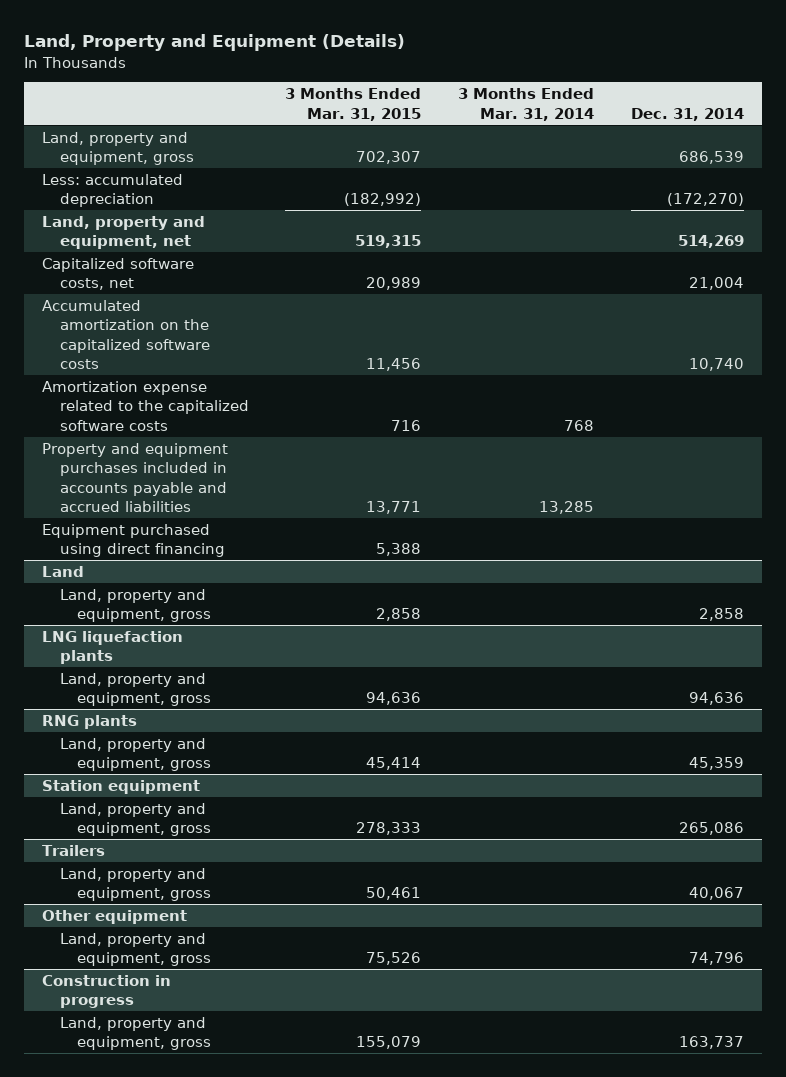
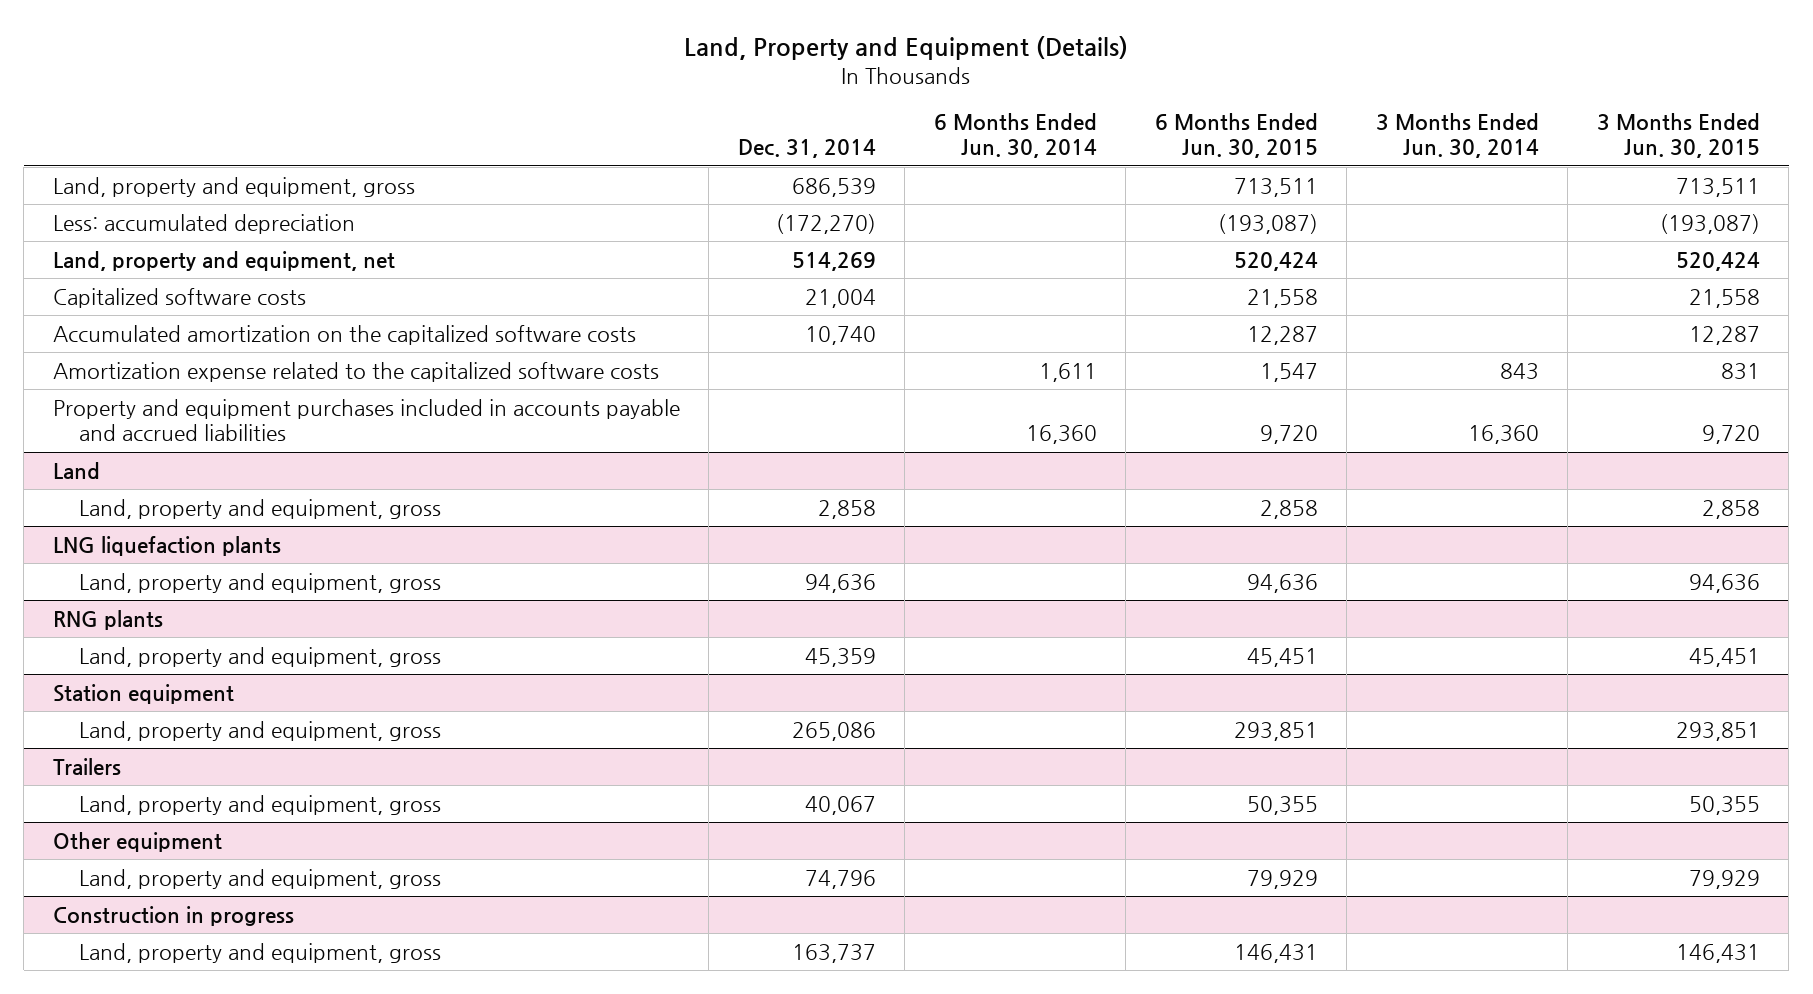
[285,88,422,121] 3 Months Ended Mar. 31, 2015 -> none
[458,88,595,121] 3 Months Ended Mar. 31, 2014 -> none
none -> [933,112,1097,159] 6 Months Ended Jun. 30, 2014
none -> [1154,112,1318,159] 6 Months Ended Jun. 30, 2015
none -> [1375,112,1539,159] 3 Months Ended Jun. 30, 2014
none -> [1596,112,1760,159] 3 Months Ended Jun. 30, 2015
[42,257,195,291] Capitalized software costs, net -> [52,287,306,308] Capitalized software costs
[42,523,225,558] Equipment purchased using direct financing -> none

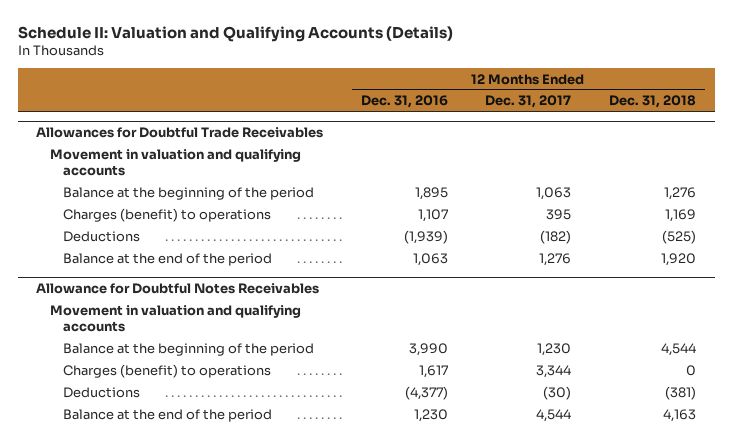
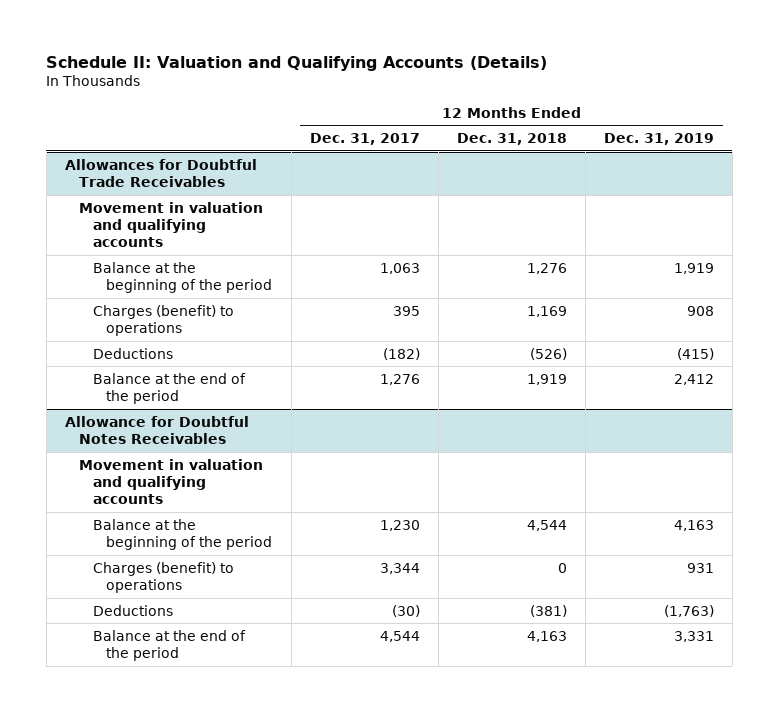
[360,95,448,109] Dec. 31, 2016 -> none
none -> [603,133,714,146] Dec. 31, 2019
[661,229,696,244] (525) -> [529,347,567,360] (526)
[660,252,696,266] 1,920 -> [526,373,567,385] 1,919

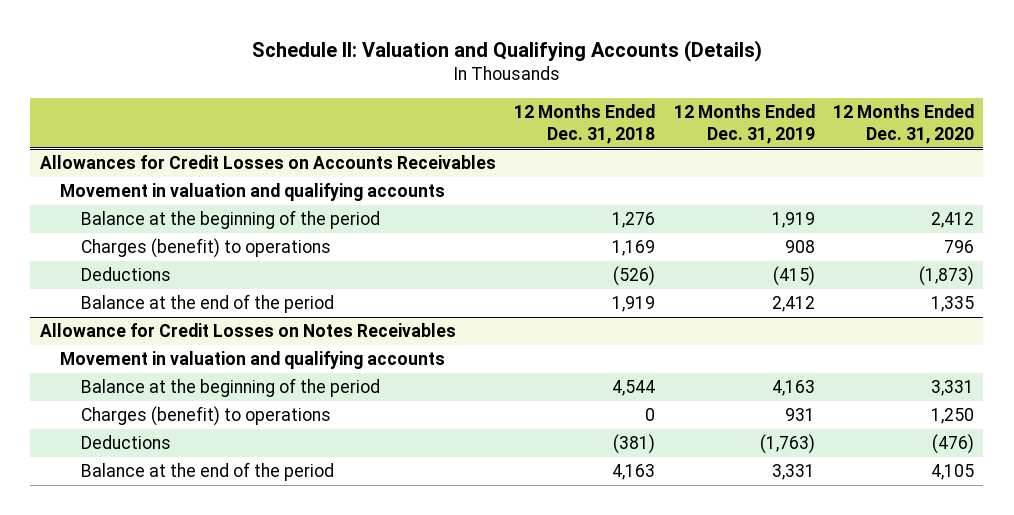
[309,133,420,146] Dec. 31, 2017 -> none
none -> [833,103,975,145] 12 Months Ended Dec. 31, 2020
[64,158,257,188] Allowances for Doubtful Trade Receivables -> [39,155,496,170] Allowances for Credit Losses on Accounts Receivables
[64,415,249,445] Allowance for Doubtful Notes Receivables -> [39,323,456,338] Allowance for Credit Losses on Notes Receivables

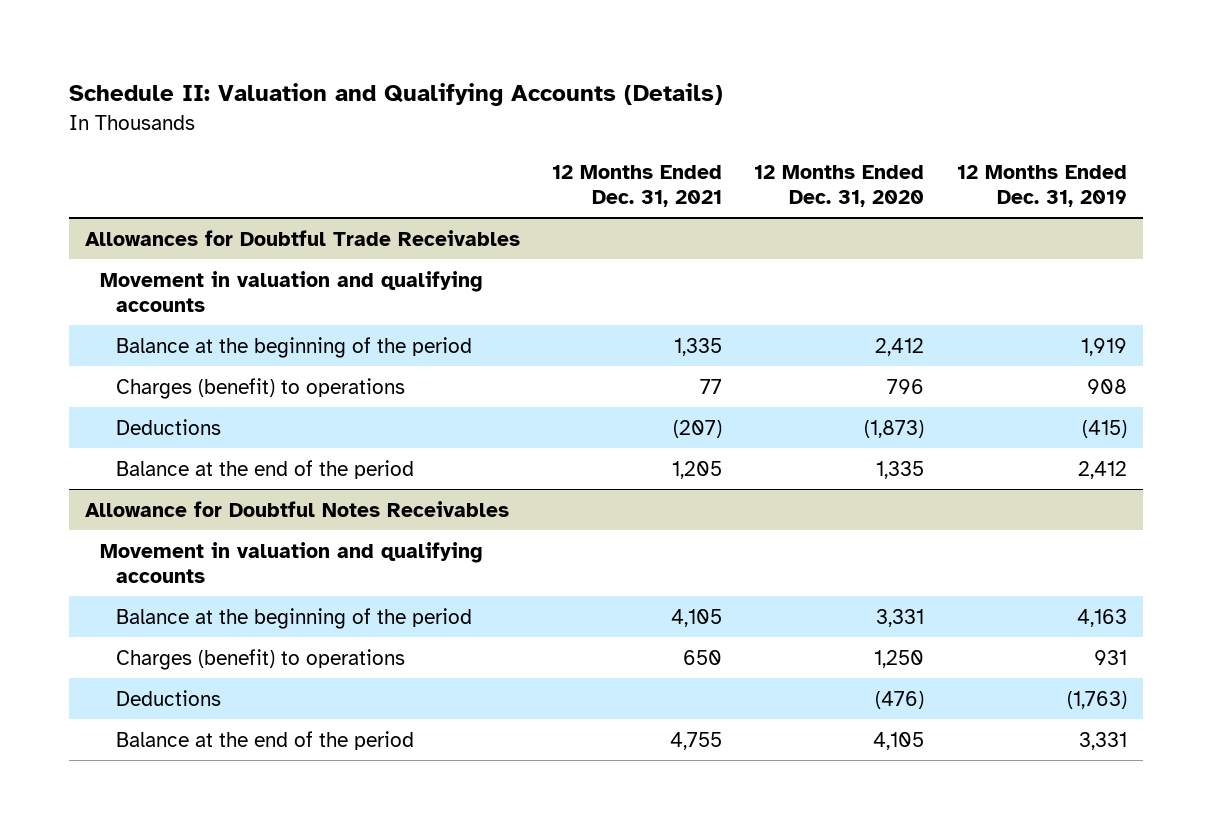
[514,103,656,145] 12 Months Ended Dec. 31, 2018 -> none
none -> [552,164,723,207] 12 Months Ended Dec. 31, 2021
[39,155,496,170] Allowances for Credit Losses on Accounts Receivables -> [84,229,520,246] Allowances for Doubtful Trade Receivables
[39,323,456,338] Allowance for Credit Losses on Notes Receivables -> [84,500,509,517] Allowance for Doubtful Notes Receivables

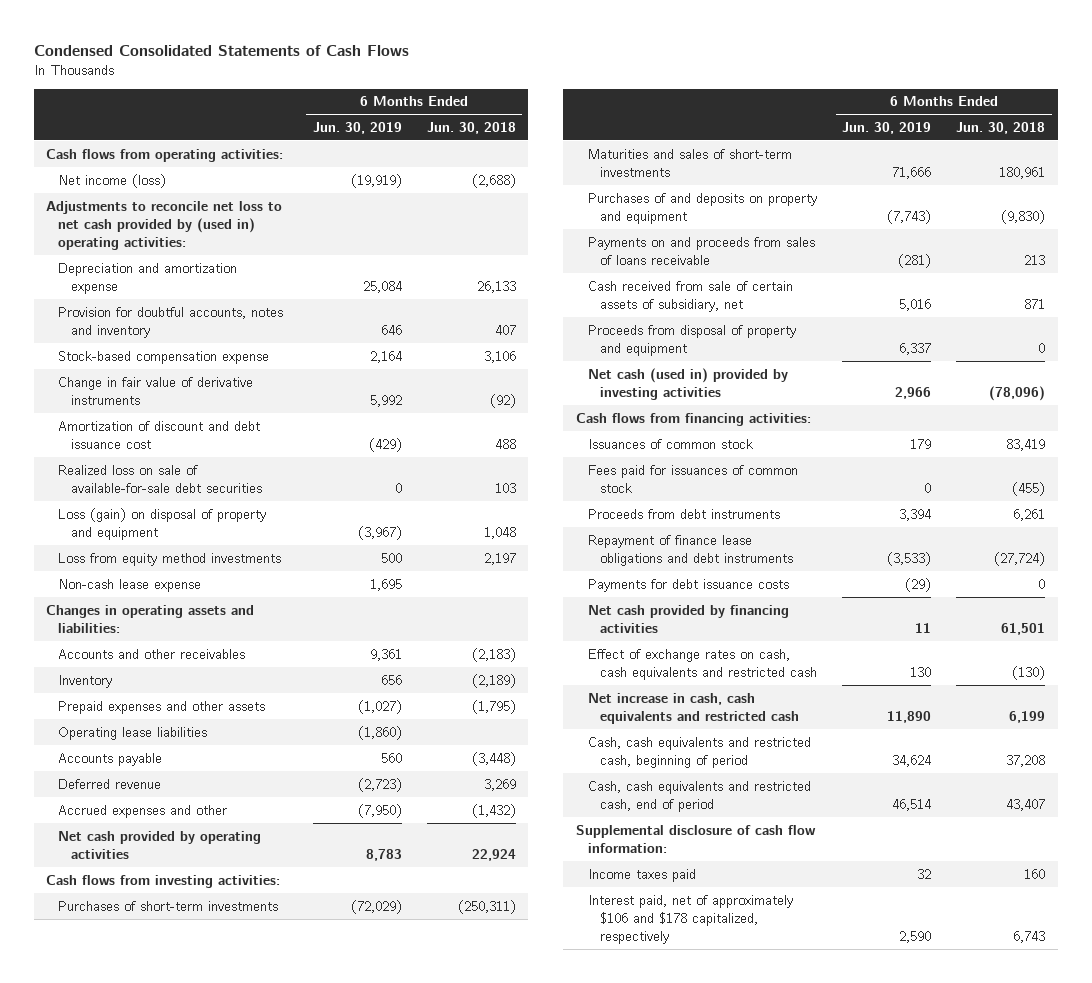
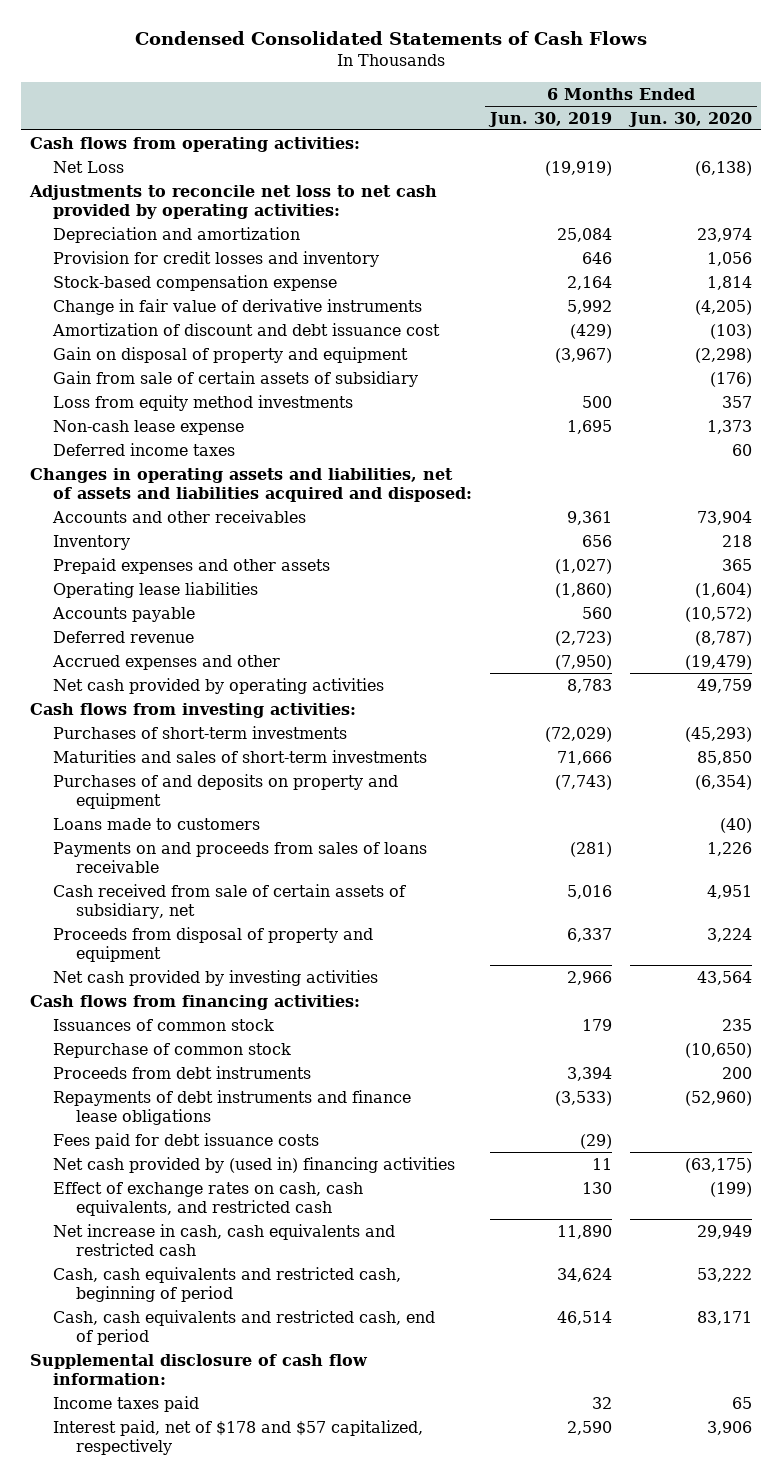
[426,121,516,134] Jun. 30, 2018 -> none
none -> [628,111,753,127] Jun. 30, 2020
[58,173,167,188] Net income (loss) -> [52,160,124,173] Net Loss
[46,200,283,250] Adjustments to reconcile net loss to net cash provided by (used in) operating activities: -> [29,184,438,219] Adjustments to reconcile net loss to net cash provided by operating activities:
[58,262,238,294] Depreciation and amortization expense -> [52,226,300,243] Depreciation and amortization
[58,306,284,338] Provision for doubtful accounts, notes and inventory -> [52,250,379,267] Provision for credit losses and inventory
[58,464,262,493] Realized loss on sale of available-for-sale debt securities -> none
[58,507,267,540] Loss (gain) on disposal of property and equipment -> [52,346,408,363] Gain on disposal of property and equipment
none -> [52,370,418,387] Gain from sale of certain assets of subsidiary
none -> [52,442,235,456] Deferred income taxes
[46,604,255,633] Changes in operating assets and liabilities: -> [30,467,472,502] Changes in operating assets and liabilities, net of assets and liabilities acquired and disposed:
none -> [52,817,260,830] Loans made to customers
[588,367,789,400] Net cash (used in) provided by investing activities -> [52,969,378,986] Net cash provided by investing activities
[588,464,799,493] Fees paid for issuances of common stock -> none
none -> [52,1042,291,1058] Repurchase of common stock
[588,534,794,566] Repayment of finance lease obligations and debt instruments -> [52,1089,411,1125] Repayments of debt instruments and finance lease obligations
[588,578,790,592] Payments for debt issuance costs -> [52,1132,319,1149] Fees paid for debt issuance costs
[588,604,790,633] Net cash provided by financing activities -> [52,1156,455,1173] Net cash provided by (used in) financing activities
[588,648,818,680] Effect of exchange rates on cash, cash equivalents and restricted cash -> [52,1181,363,1216] Effect of exchange rates on cash, cash equivalents, and restricted cash
[588,894,794,944] Interest paid, net of approximately $106 and $178 capitalized, respectively -> [52,1419,423,1455] Interest paid, net of $178 and $57 capitalized, respectively

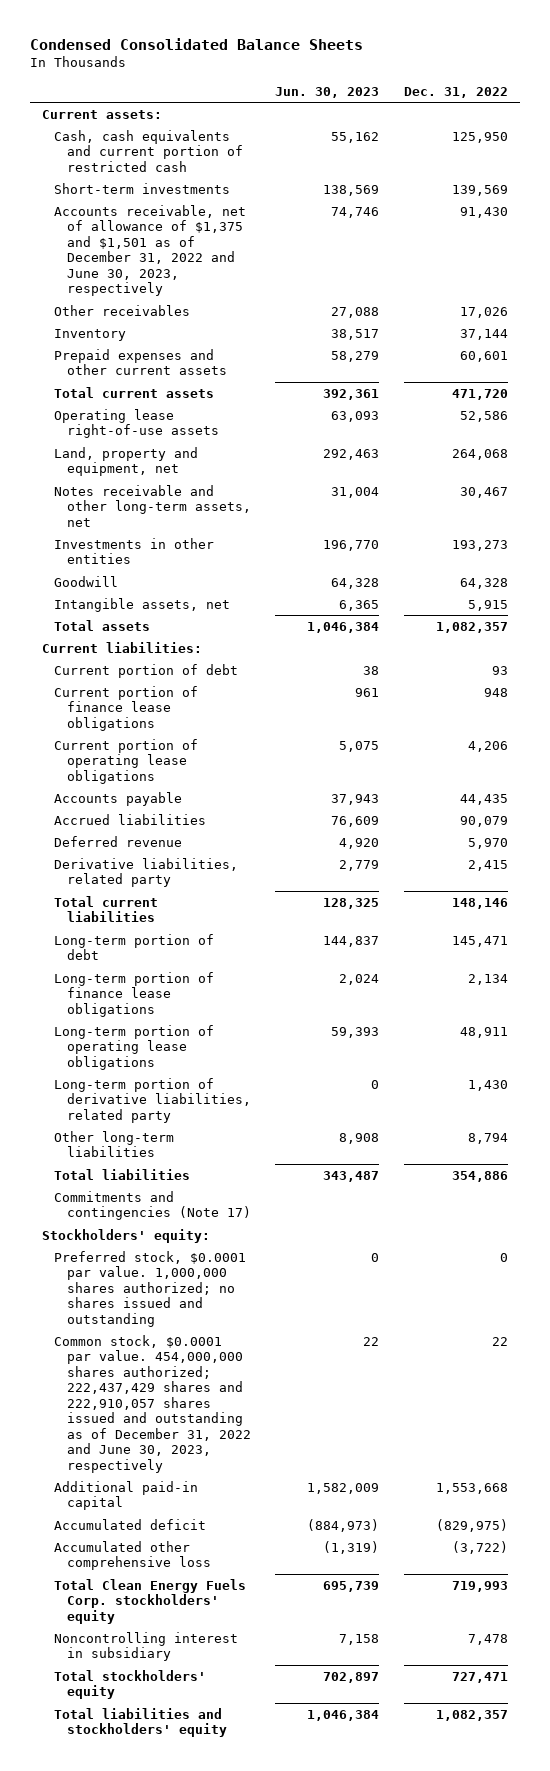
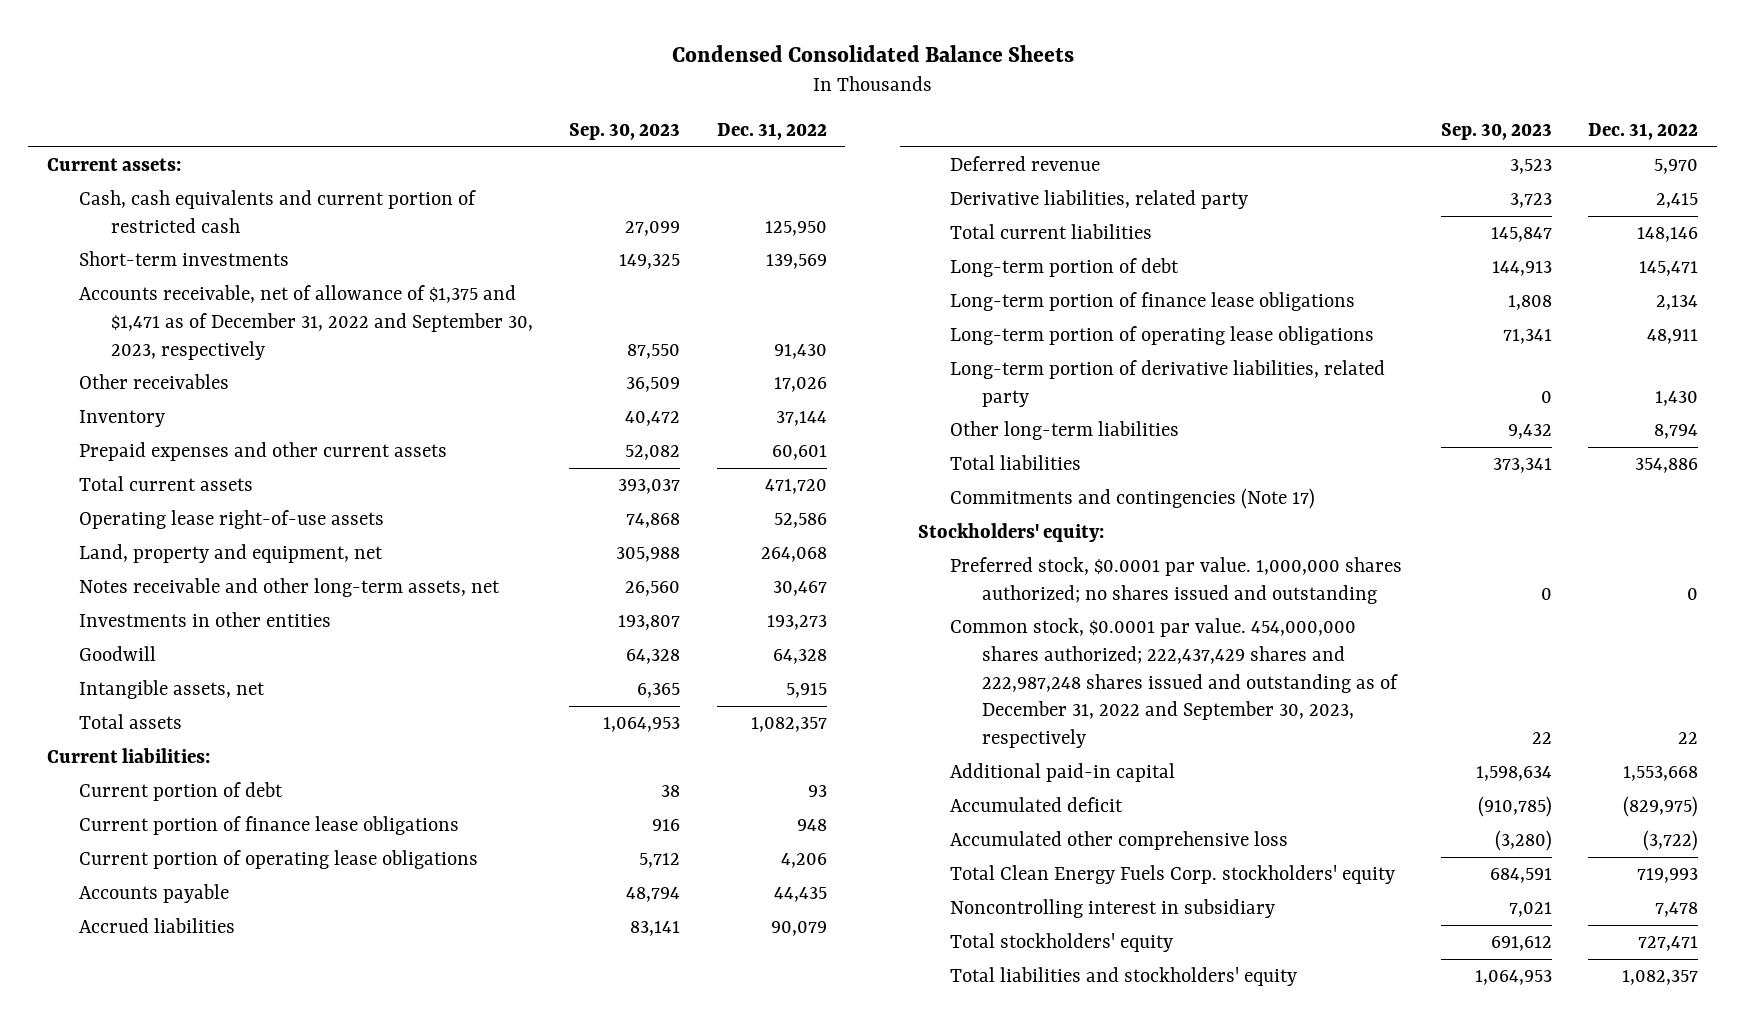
[275,87,380,99] Jun. 30, 2023 -> none
none -> [569,123,681,141] Sep. 30, 2023
[54,204,247,297] Accounts receivable, net of allowance of $1,375 and $1,501 as of December 31, 2022 and June 30, 2023, respectively -> [78,284,533,360] Accounts receivable, net of allowance of $1,375 and $1,471 as of December 31, 2022 and September 30, 2023, respectively
[54,1334,251,1473] Common stock, $0.0001 par value. 454,000,000 shares authorized; 222,437,429 shares and 222,910,057 shares issued and outstanding as of December 31, 2022 and June 30, 2023, respectively -> [950,617,1399,749] Common stock, $0.0001 par value. 454,000,000 shares authorized; 222,437,429 shares and 222,987,248 shares issued and outstanding as of December 31, 2022 and September 30, 2023, respectively

